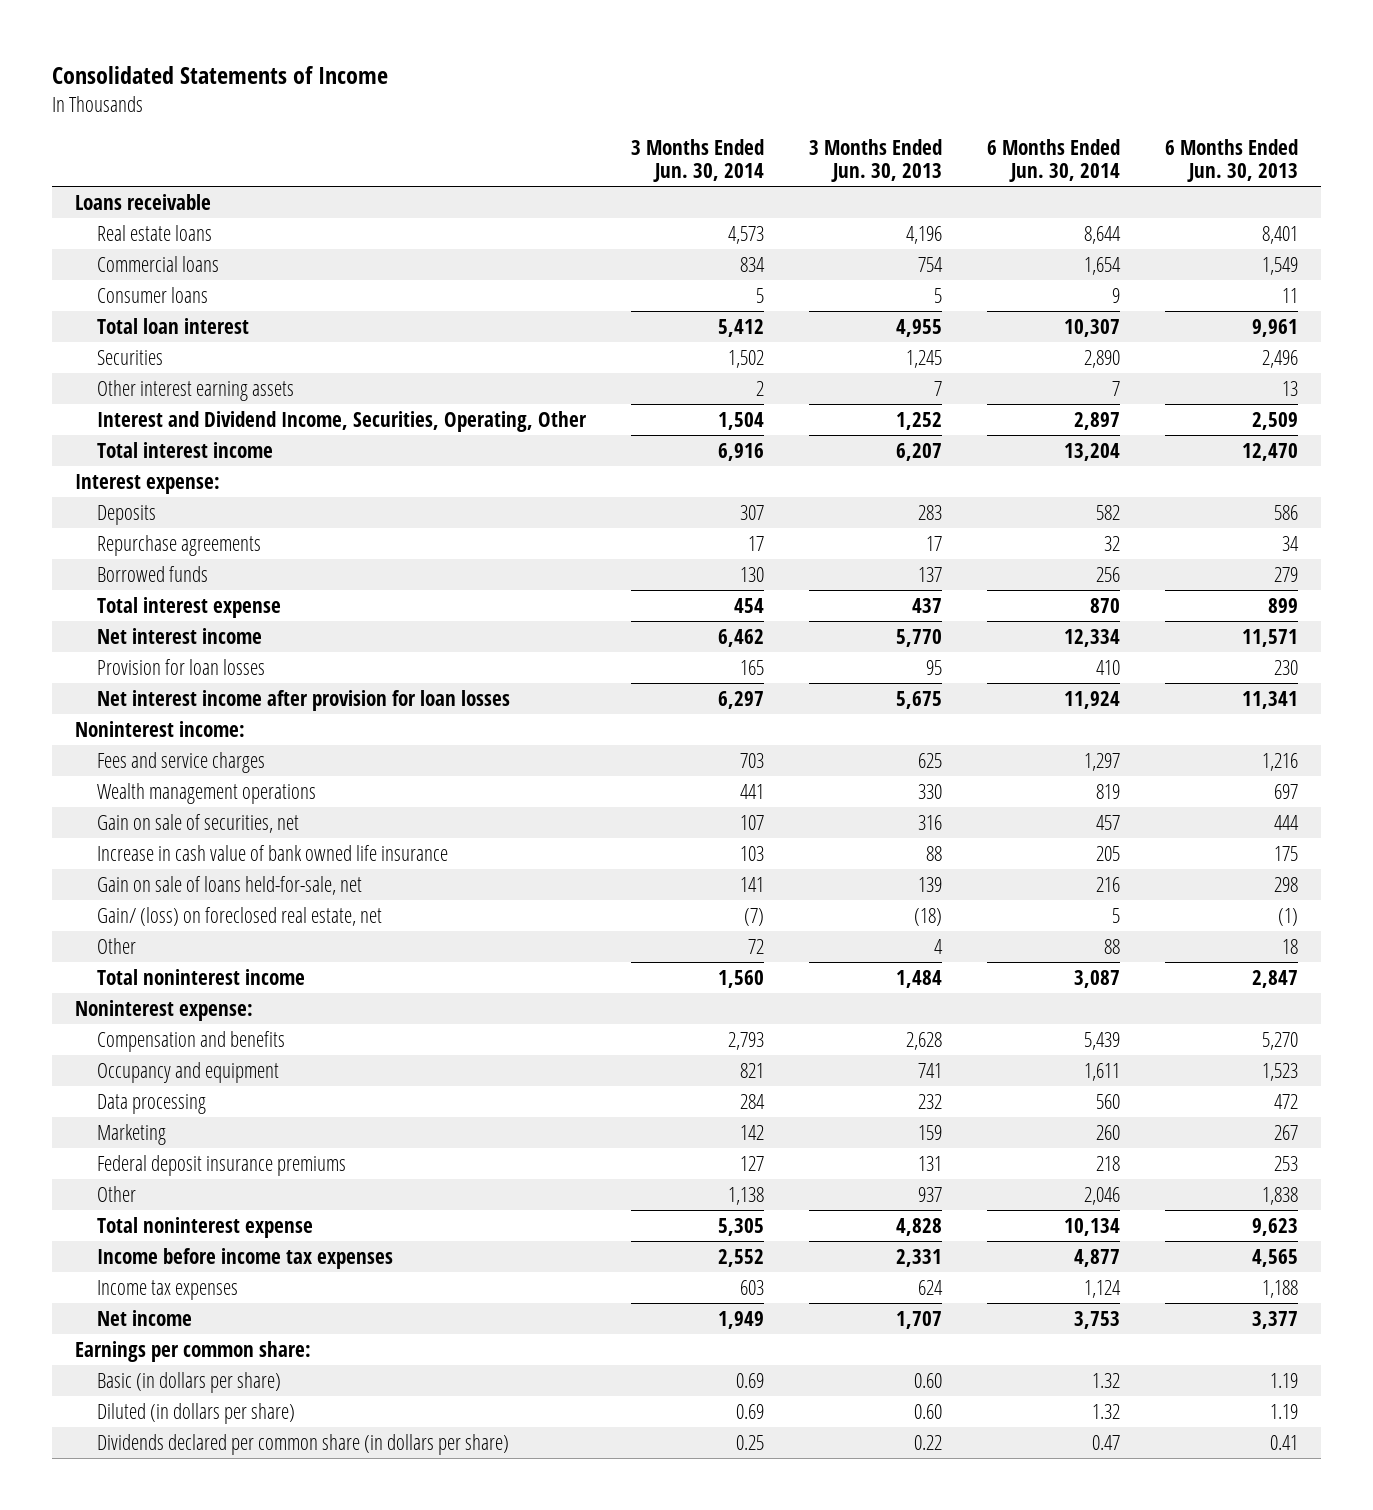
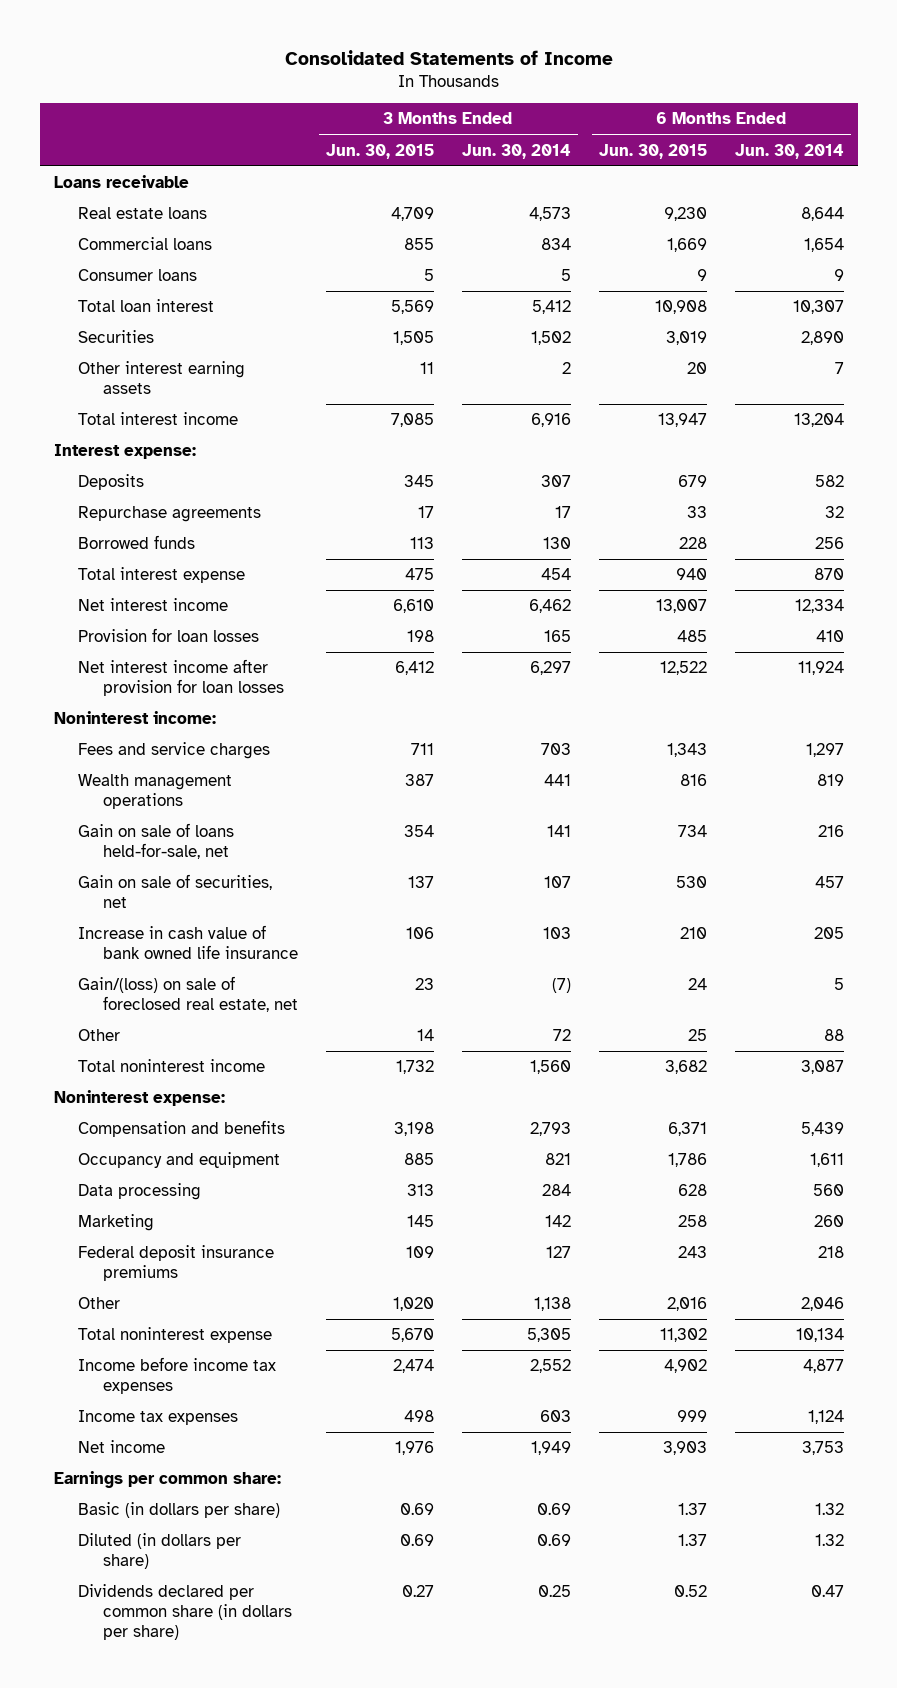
[809,138,943,183] 3 Months Ended Jun. 30, 2013 -> none
[1165,138,1299,183] 6 Months Ended Jun. 30, 2013 -> none
none -> [325,143,434,159] Jun. 30, 2015
none -> [598,143,707,159] Jun. 30, 2015
[96,410,587,432] Interest and Dividend Income, Securities, Operating, Other -> none
[96,875,362,895] Gain on sale of loans held-for-sale, net -> [78,823,235,860] Gain on sale of loans held-for-sale, net
[96,906,382,926] Gain/ (loss) on foreclosed real estate, net -> [78,976,298,1013] Gain/(loss) on sale of foreclosed real estate, net

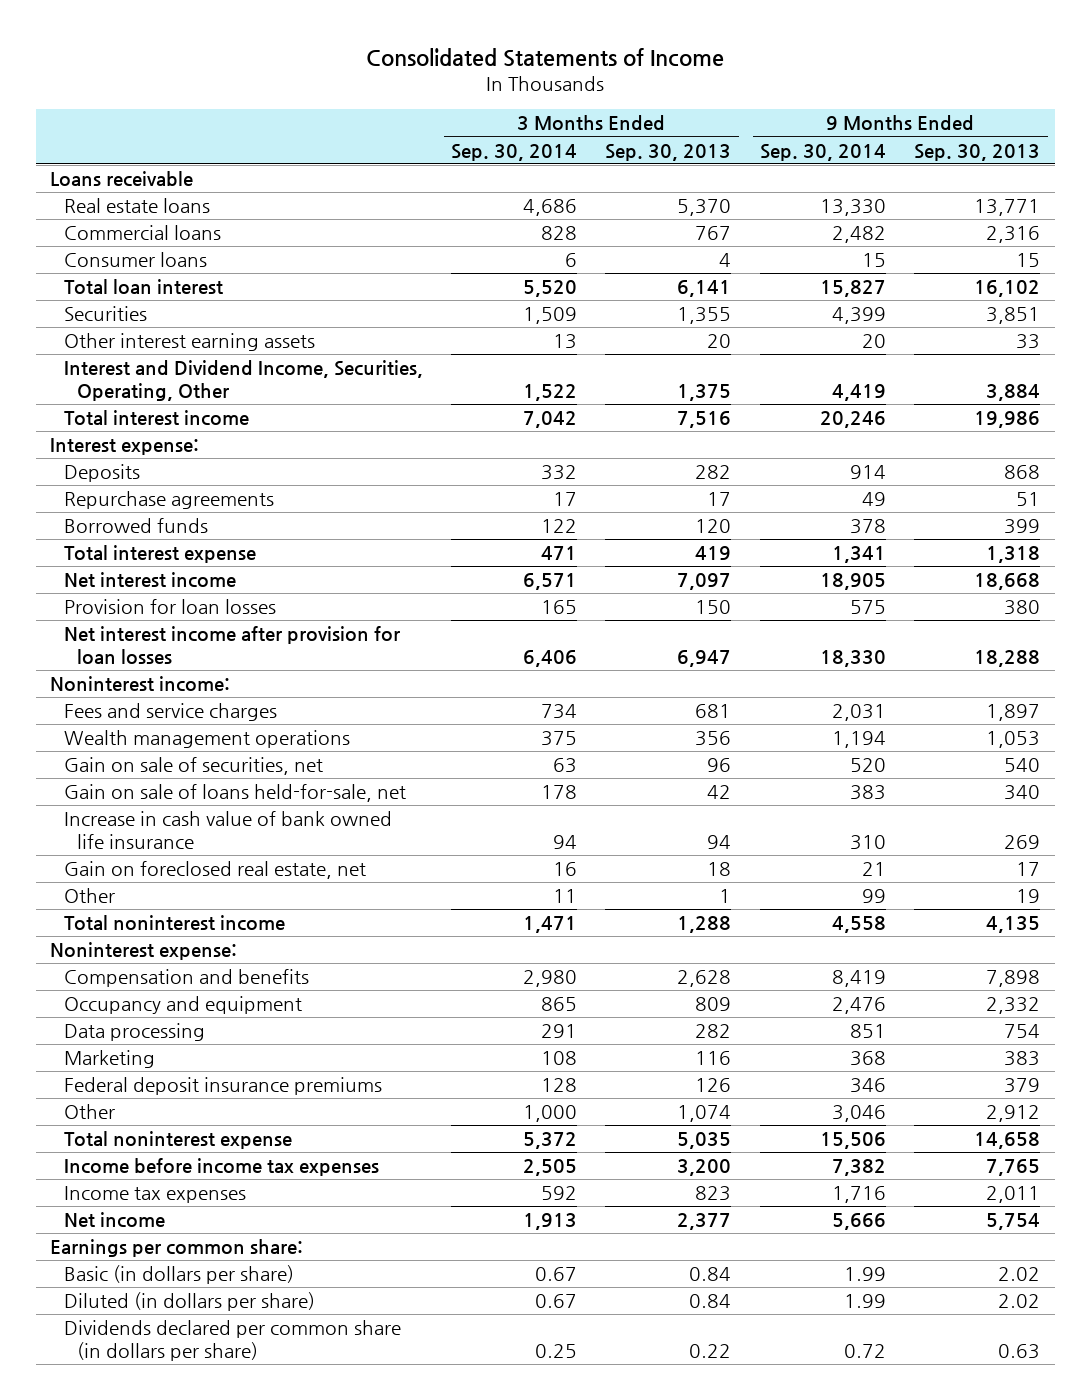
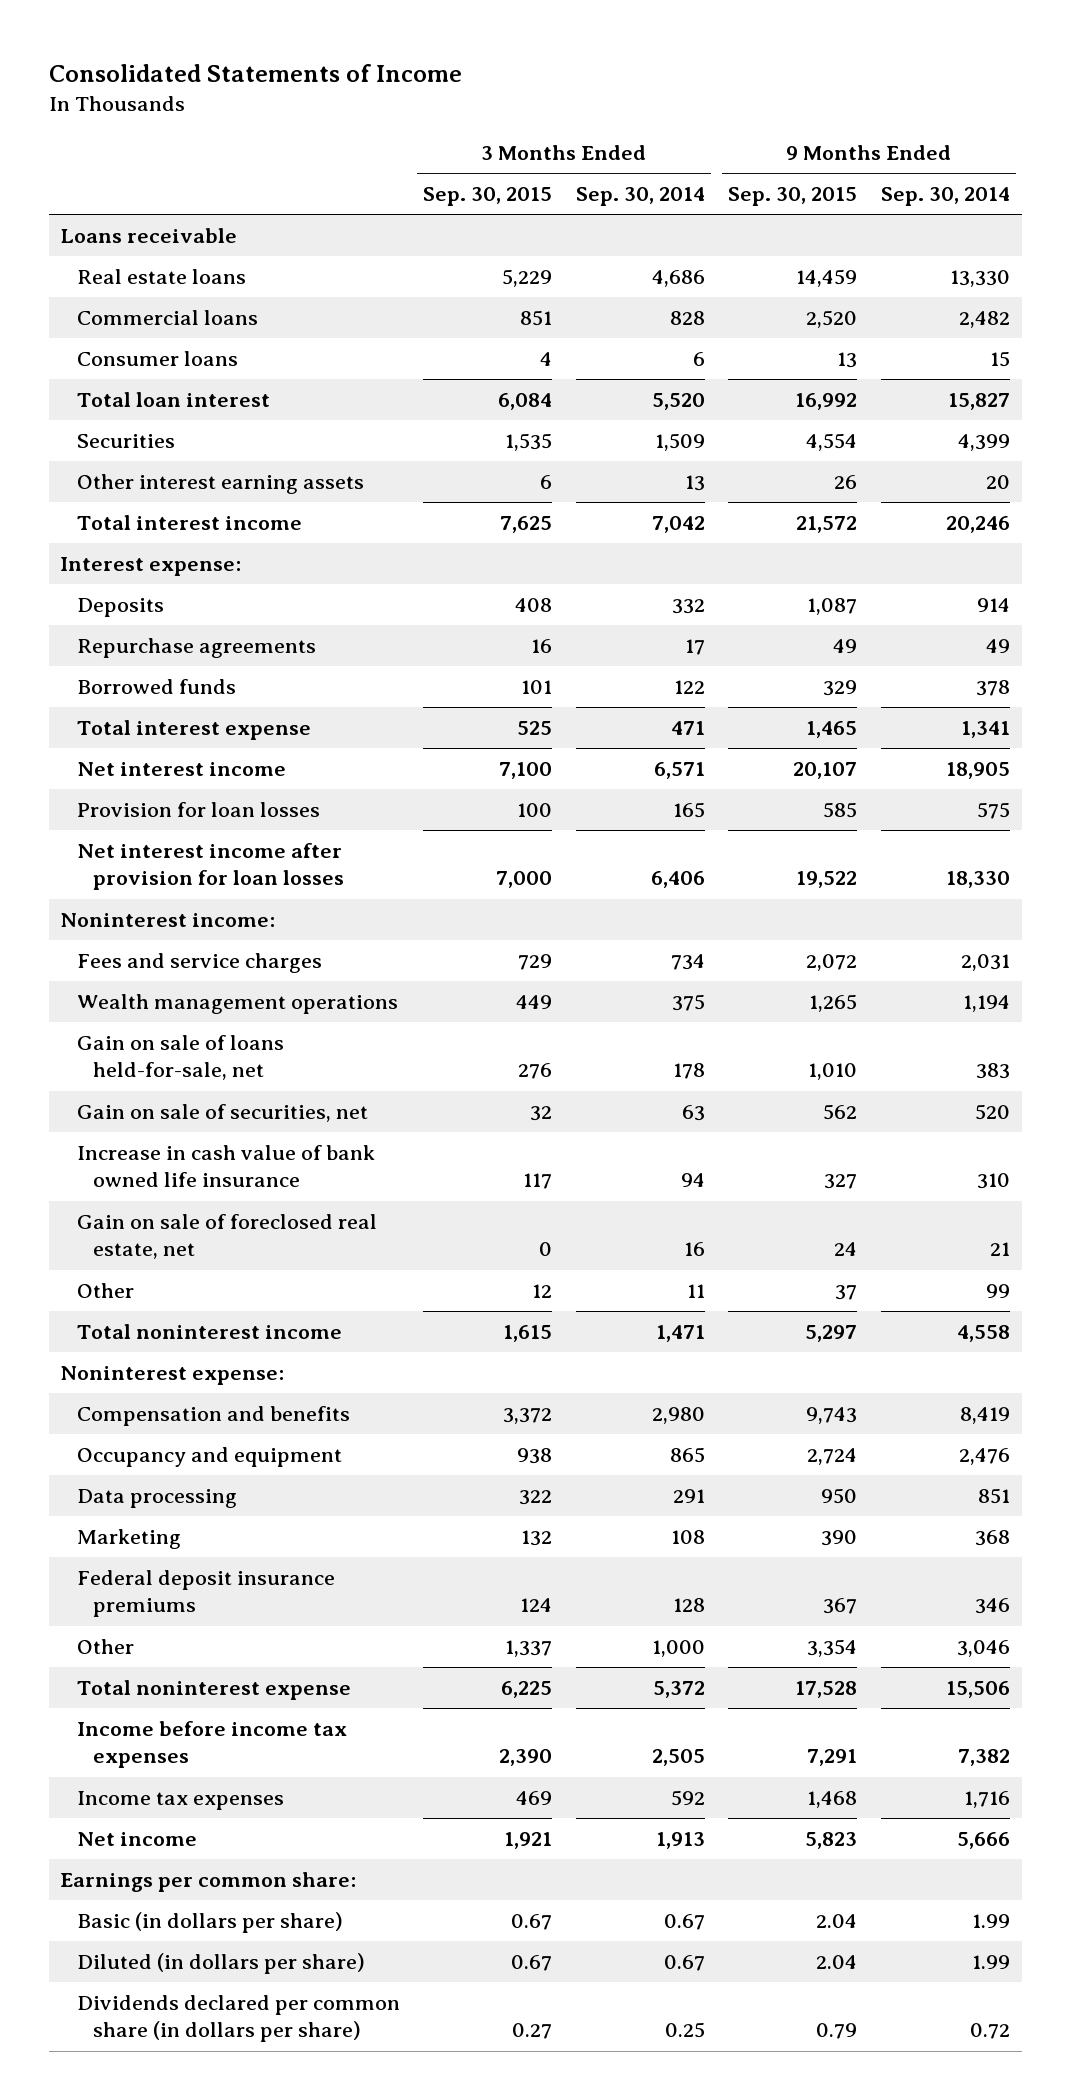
[605,143,732,161] Sep. 30, 2013 -> none
[914,143,1041,161] Sep. 30, 2013 -> none
none -> [423,187,553,207] Sep. 30, 2015
none -> [728,187,858,207] Sep. 30, 2015
[63,360,423,401] Interest and Dividend Income, Securities, Operating, Other -> none
[63,757,323,776] Gain on sale of securities, net -> [76,1103,368,1122] Gain on sale of securities, net
[63,861,366,880] Gain on foreclosed real estate, net -> [76,1213,377,1260] Gain on sale of foreclosed real estate, net

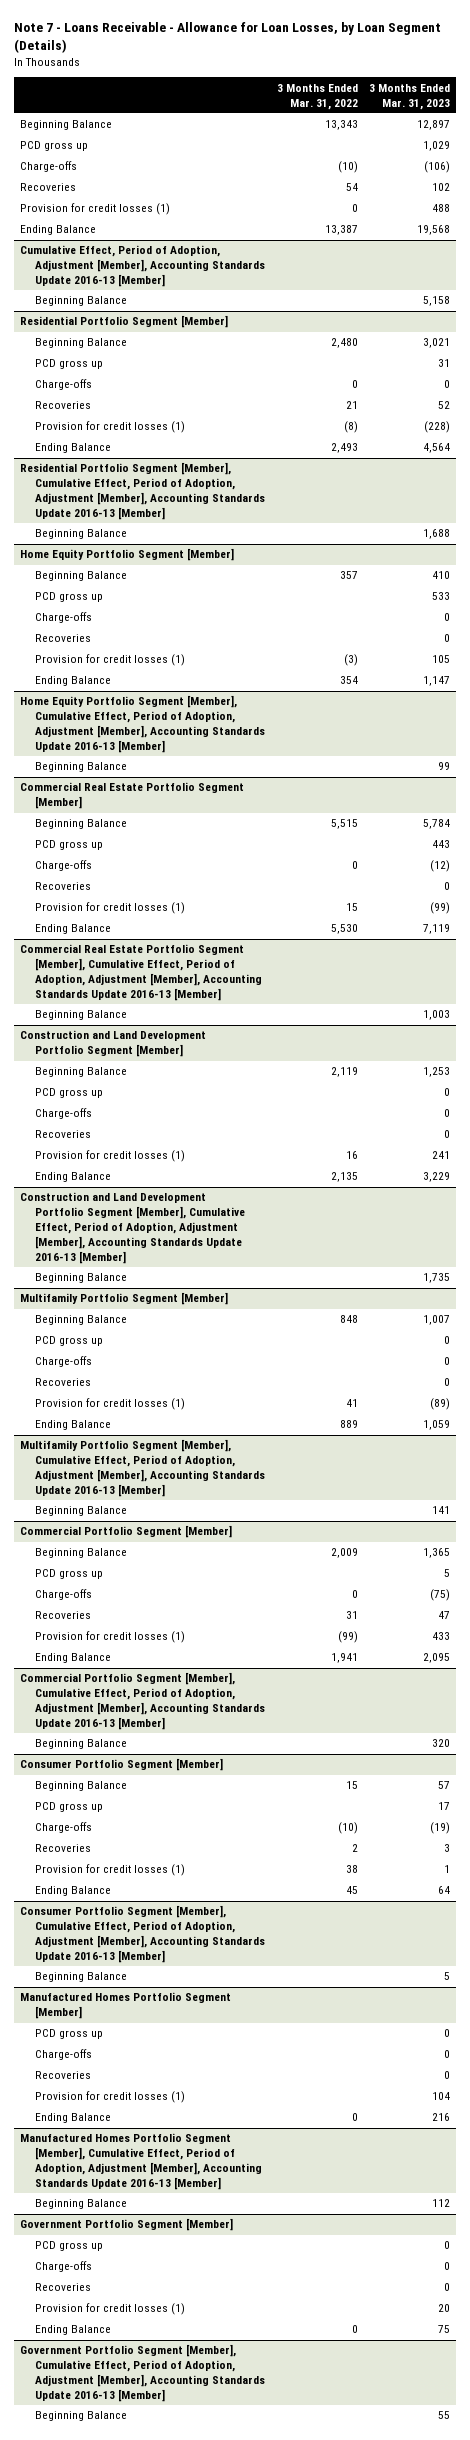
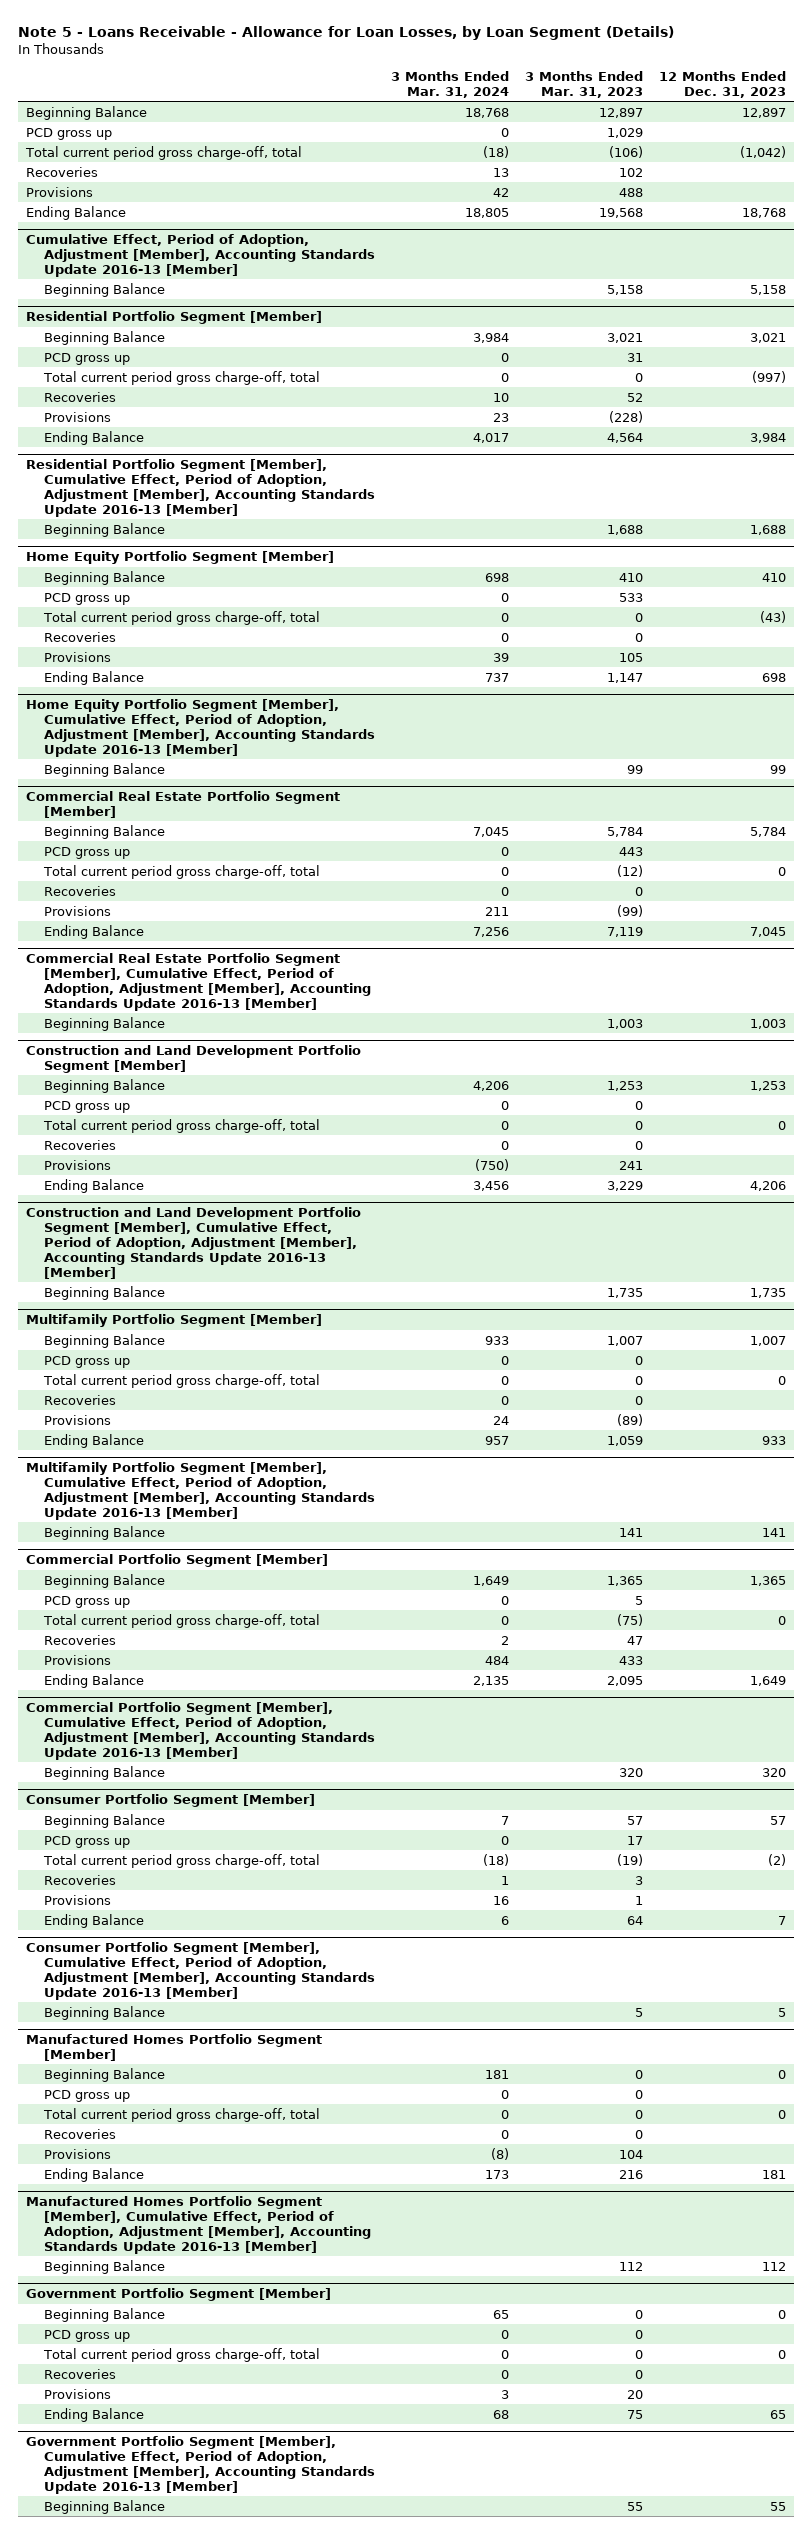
[14,22,442,53] Note 7 - Loans Receivable - Allowance for Loan Losses, by Loan Segment (Details) -> [18,26,675,41] Note 5 - Loans Receivable - Allowance for Loan Losses, by Loan Segment (Details)
[276,83,358,110] 3 Months Ended Mar. 31, 2022 -> none
none -> [390,70,509,98] 3 Months Ended Mar. 31, 2024
none -> [658,70,786,98] 12 Months Ended Dec. 31, 2023
[19,161,77,173] Charge-offs -> [25,145,303,160] Total current period gross charge-off, total
[19,203,170,216] Provision for credit losses (1) -> [26,186,94,197] Provisions
[34,379,92,391] Charge-offs -> [42,370,320,385] Total current period gross charge-off, total
[34,421,185,434] Provision for credit losses (1) -> [43,411,111,422] Provisions
[34,612,92,624] Charge-offs -> [42,610,320,625] Total current period gross charge-off, total
[34,654,185,667] Provision for credit losses (1) -> [43,651,111,662] Provisions
[34,860,92,872] Charge-offs -> [42,864,320,879] Total current period gross charge-off, total
[34,902,185,915] Provision for credit losses (1) -> [43,905,111,916] Provisions
[34,1108,92,1120] Charge-offs -> [42,1118,320,1133] Total current period gross charge-off, total
[34,1150,185,1163] Provision for credit losses (1) -> [43,1159,111,1170] Provisions
[34,1356,92,1368] Charge-offs -> [42,1373,320,1388] Total current period gross charge-off, total
[34,1398,185,1411] Provision for credit losses (1) -> [43,1414,111,1425] Provisions
[34,1589,92,1601] Charge-offs -> [42,1613,320,1628] Total current period gross charge-off, total
[34,1631,185,1644] Provision for credit losses (1) -> [43,1654,111,1665] Provisions
[34,1822,92,1834] Charge-offs -> [42,1853,320,1868] Total current period gross charge-off, total
[34,1864,185,1877] Provision for credit losses (1) -> [43,1894,111,1905] Provisions
none -> [43,2067,165,2082] Beginning Balance
[34,2049,92,2061] Charge-offs -> [42,2107,320,2122] Total current period gross charge-off, total
[34,2091,185,2104] Provision for credit losses (1) -> [43,2148,111,2159] Provisions
none -> [43,2307,165,2322] Beginning Balance
[34,2261,92,2273] Charge-offs -> [42,2347,320,2362] Total current period gross charge-off, total
[34,2303,185,2316] Provision for credit losses (1) -> [43,2388,111,2399] Provisions

